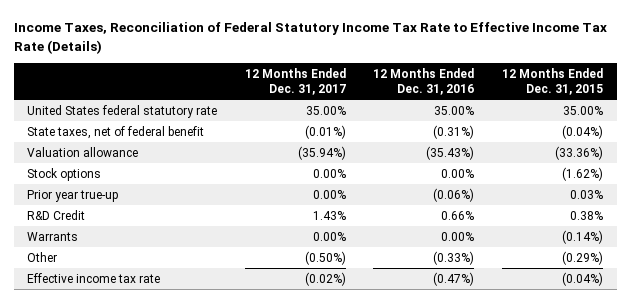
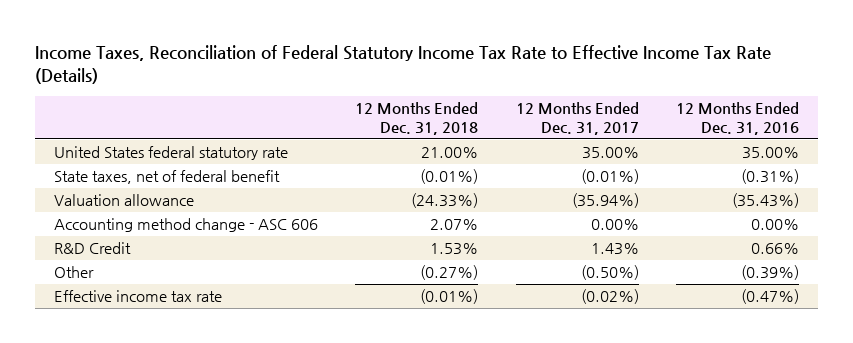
[501,67,603,95] 12 Months Ended Dec. 31, 2015 -> none
none -> [355,101,479,136] 12 Months Ended Dec. 31, 2018
[27,167,102,181] Stock options -> none
[27,189,119,202] Prior year true-up -> none
none -> [53,218,318,233] Accounting method change - ASC 606
[27,231,79,241] Warrants -> none
[433,250,475,265] (0.33%) -> [741,265,800,281] (0.39%)

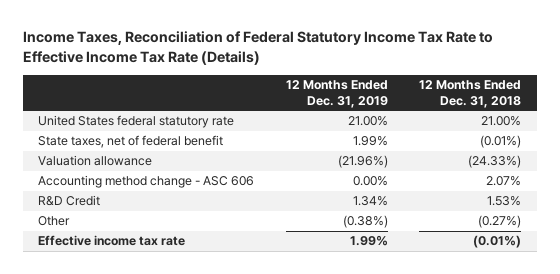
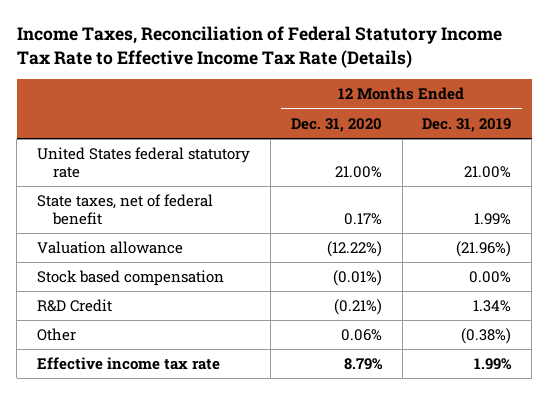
[419,79,522,108] 12 Months Ended Dec. 31, 2018 -> none
none -> [290,117,382,132] Dec. 31, 2020
[38,175,255,189] Accounting method change - ASC 606 -> none
none -> [37,270,225,287] Stock based compensation

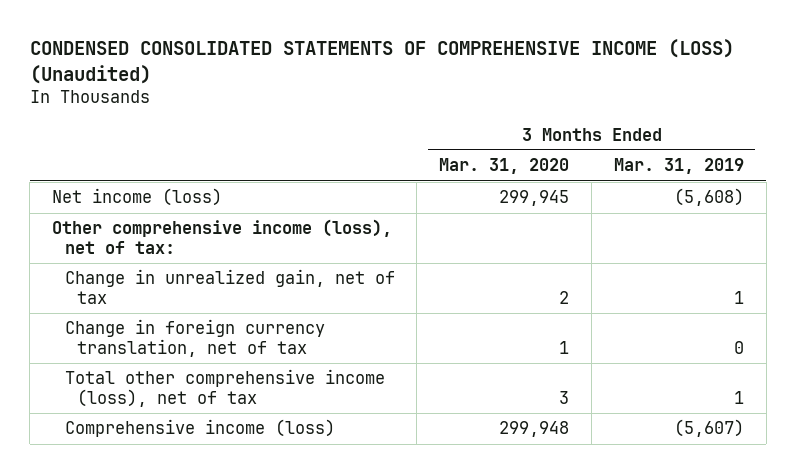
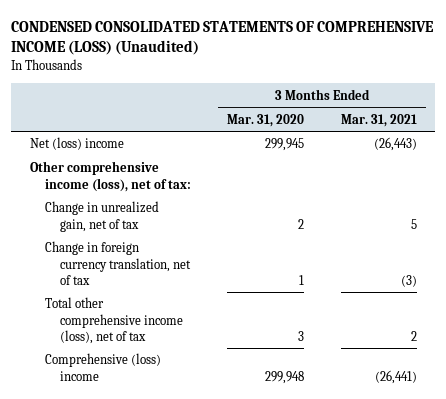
[613,158,744,175] Mar. 31, 2019 -> none
none -> [340,113,417,127] Mar. 31, 2021
[52,188,223,207] Net income (loss) -> [29,137,124,151] Net (loss) income
[64,419,335,438] Comprehensive income (loss) -> [44,353,161,381] Comprehensive (loss) income

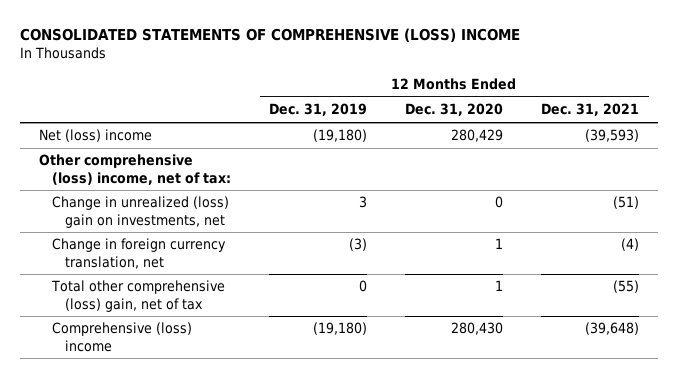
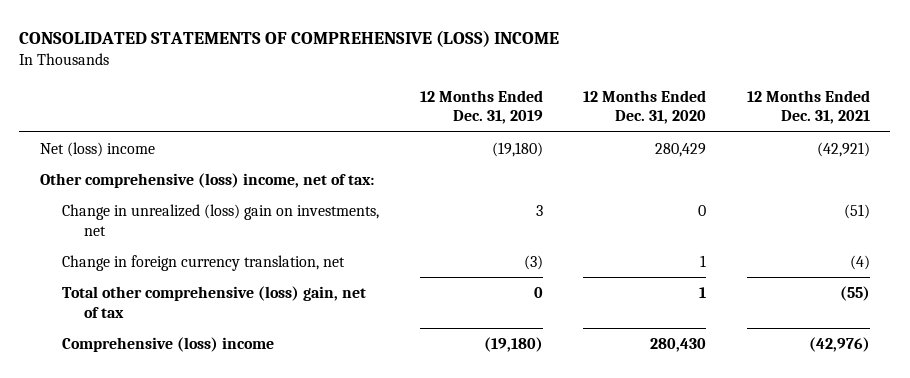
[585,129,640,143] (39,593) -> [816,142,870,158] (42,921)
[585,322,640,336] (39,648) -> [808,337,870,353] (42,976)

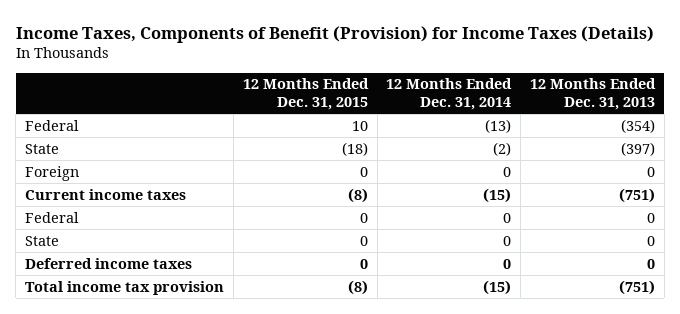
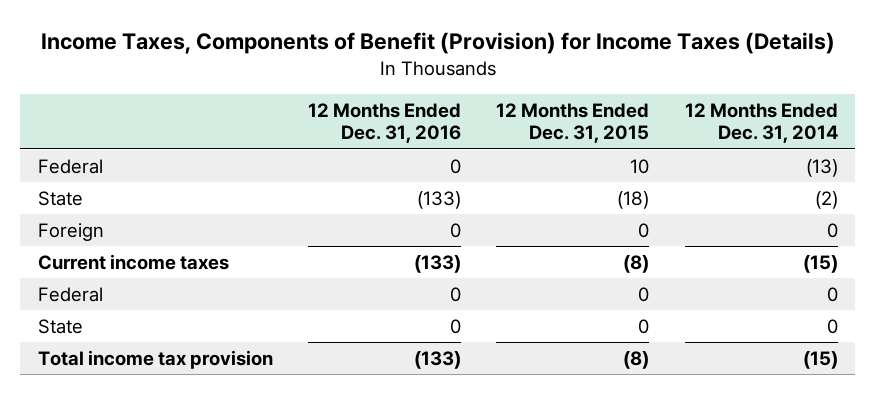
[529,78,656,111] 12 Months Ended Dec. 31, 2013 -> none
none -> [307,102,461,144] 12 Months Ended Dec. 31, 2016
[25,257,193,269] Deferred income taxes -> none

